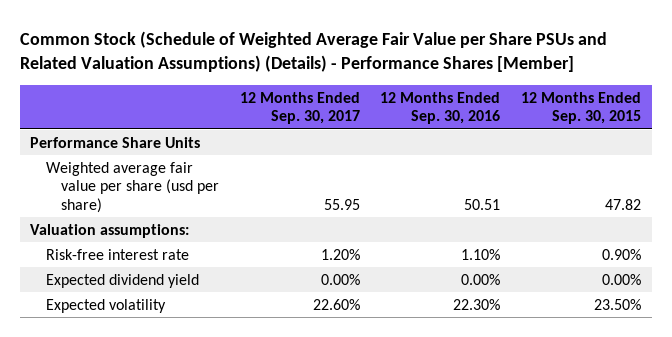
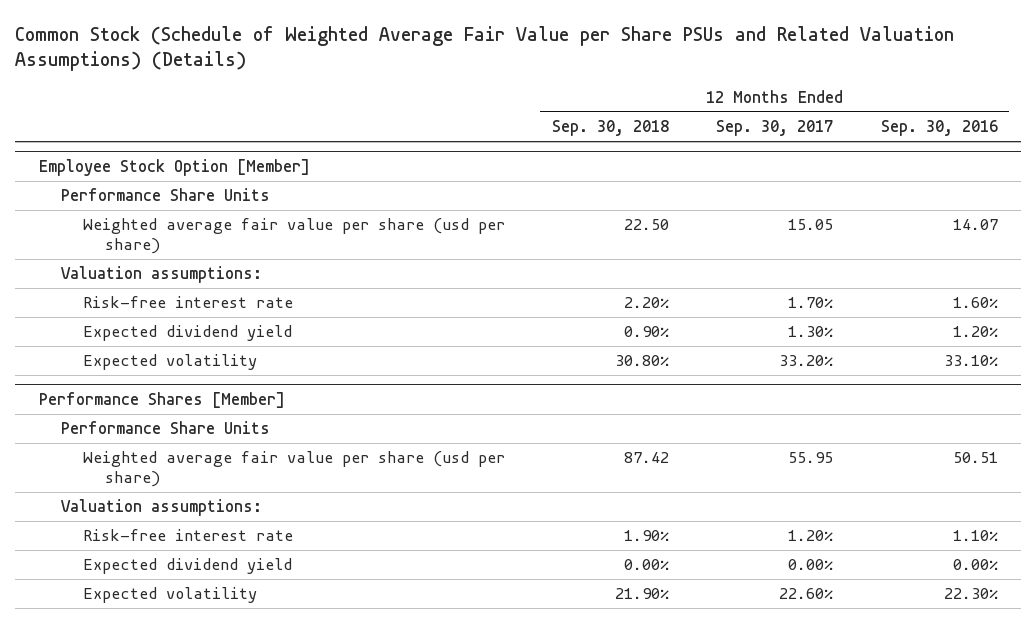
[20,30,608,73] Common Stock (Schedule of Weighted Average Fair Value per Share PSUs and Related Valuation Assumptions) (Details) - Performance Shares [Member] -> [15,25,955,72] Common Stock (Schedule of Weighted Average Fair Value per Share PSUs and Related Valuation Assumptions) (Details)
[521,91,642,125] 12 Months Ended Sep. 30, 2015 -> none
none -> [551,120,669,137] Sep. 30, 2018
none -> [38,159,310,177] Employee Stock Option [Member]
none -> [82,218,505,254] Weighted average fair value per share (usd per share)
none -> [60,266,262,284] Valuation assumptions:
none -> [82,296,293,309] Risk-free interest rate
none -> [82,325,292,342] Expected dividend yield
none -> [82,354,257,371] Expected volatility
none -> [38,392,285,409] Performance Shares [Member]
none -> [60,421,270,435] Performance Share Units

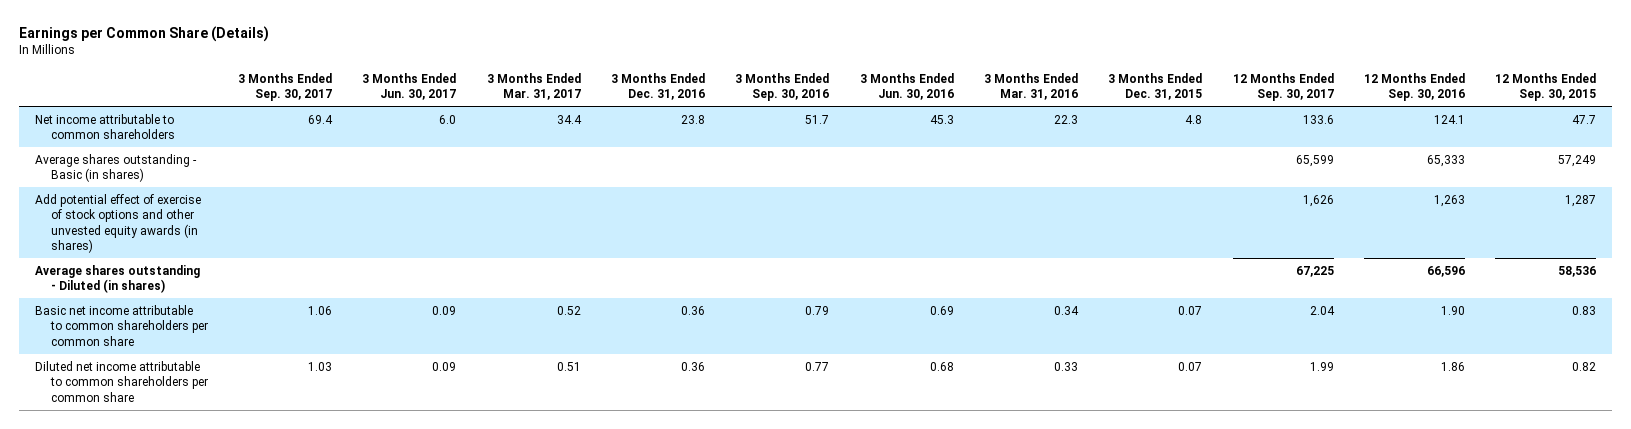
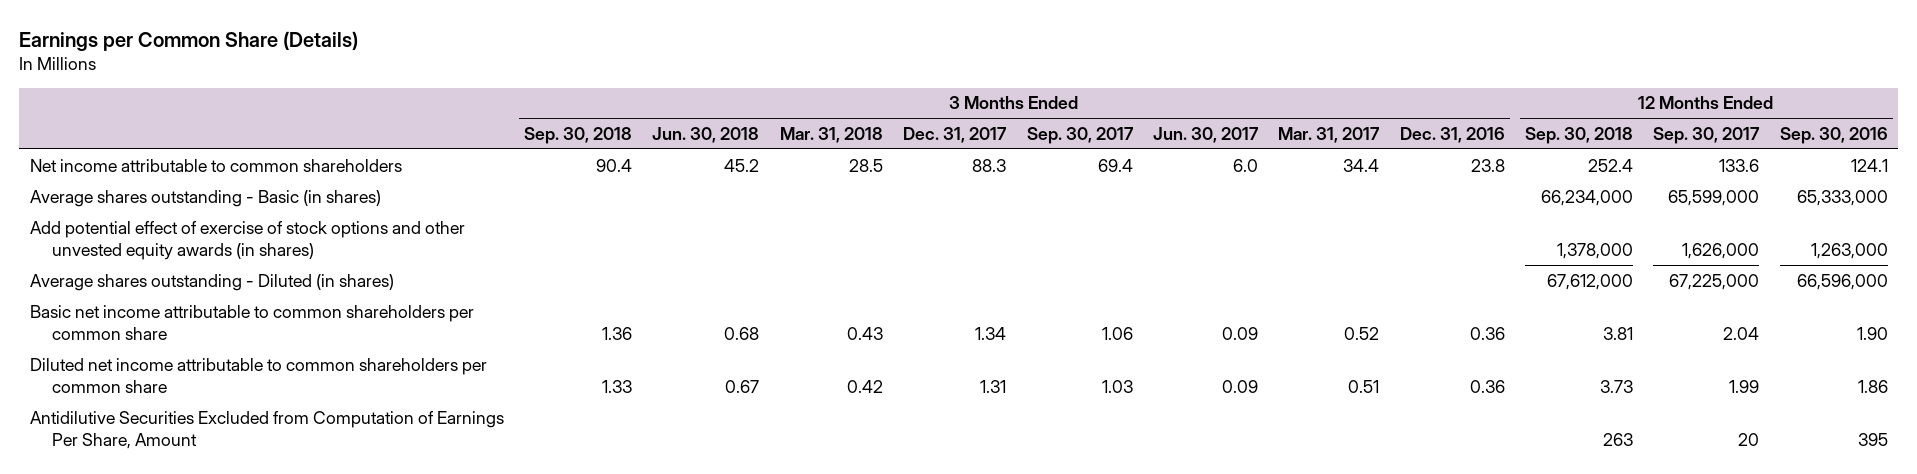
[735,72,830,102] 3 Months Ended Sep. 30, 2016 -> none
[859,72,954,101] 3 Months Ended Jun. 30, 2016 -> none
[984,72,1079,101] 3 Months Ended Mar. 31, 2016 -> none
[1108,72,1203,101] 3 Months Ended Dec. 31, 2015 -> none
[1495,72,1597,102] 12 Months Ended Sep. 30, 2015 -> none
none -> [523,126,632,144] Sep. 30, 2018
none -> [652,126,760,143] Jun. 30, 2018
none -> [779,126,883,143] Mar. 31, 2018
none -> [903,126,1008,143] Dec. 31, 2017
none -> [1525,126,1634,144] Sep. 30, 2018
[1295,154,1334,167] 65,599 -> [1668,189,1760,206] 65,599,000
[1427,154,1466,167] 65,333 -> [1796,189,1888,206] 65,333,000
[1302,194,1334,207] 1,626 -> [1682,242,1760,259] 1,626,000
[1434,194,1466,207] 1,263 -> [1810,242,1888,259] 1,263,000
[1295,265,1334,277] 67,225 -> [1669,273,1760,290] 67,225,000
[1427,265,1466,277] 66,596 -> [1796,273,1888,290] 66,596,000
none -> [29,410,504,449] Antidilutive Securities Excluded from Computation of Earnings Per Share, Amount

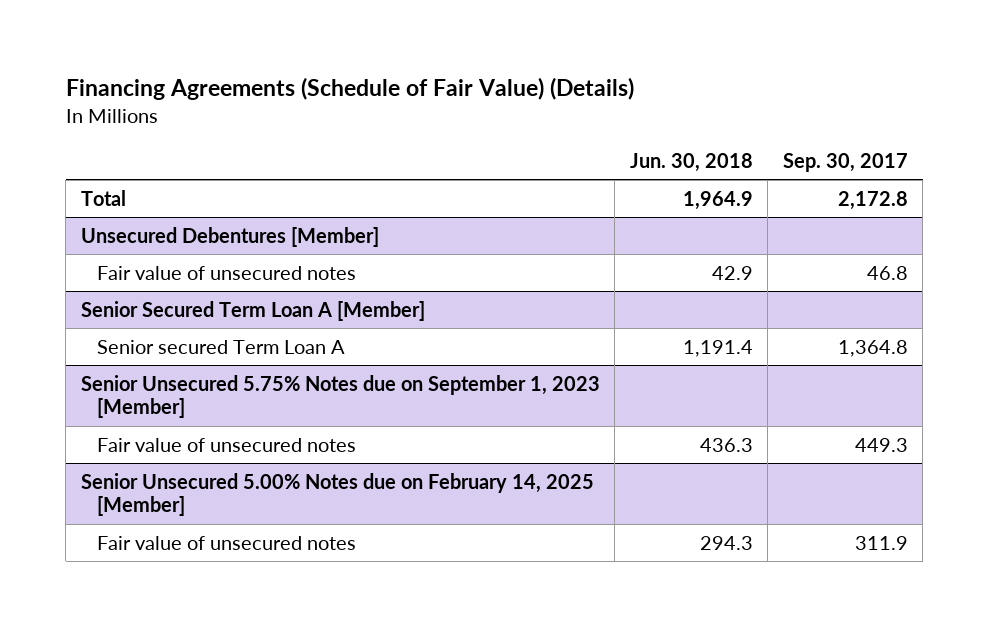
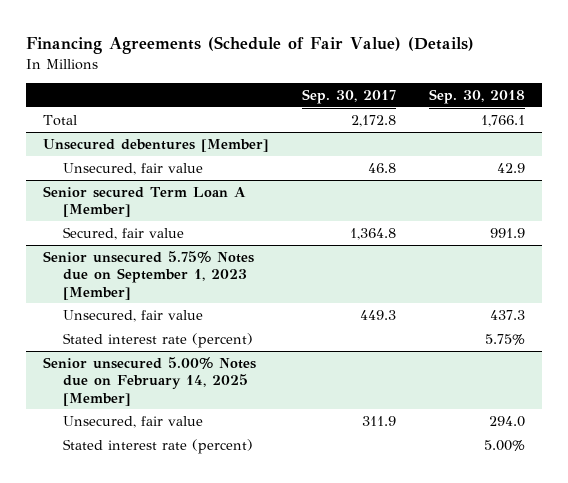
[629,152,753,172] Jun. 30, 2018 -> none
none -> [428,88,525,104] Sep. 30, 2018
[80,226,379,247] Unsecured Debentures [Member] -> [42,138,269,152] Unsecured debentures [Member]
[96,265,356,280] Fair value of unsecured notes -> [63,162,204,175] Unsecured, fair value
[80,300,425,321] Senior Secured Term Loan A [Member] -> [42,185,246,218] Senior secured Term Loan A [Member]
[96,339,345,354] Senior secured Term Loan A -> [63,226,185,240] Secured, fair value
[80,374,600,419] Senior Unsecured 5.75% Notes due on September 1, 2023 [Member] -> [42,250,254,300] Senior unsecured 5.75% Notes due on September 1, 2023 [Member]
[96,437,356,452] Fair value of unsecured notes -> [63,309,204,322] Unsecured, fair value
none -> [63,332,254,348] Stated interest rate (percent)
[80,472,594,517] Senior Unsecured 5.00% Notes due on February 14, 2025 [Member] -> [42,356,256,406] Senior unsecured 5.00% Notes due on February 14, 2025 [Member]
[96,535,356,550] Fair value of unsecured notes -> [63,415,204,428] Unsecured, fair value
none -> [63,438,254,454] Stated interest rate (percent)

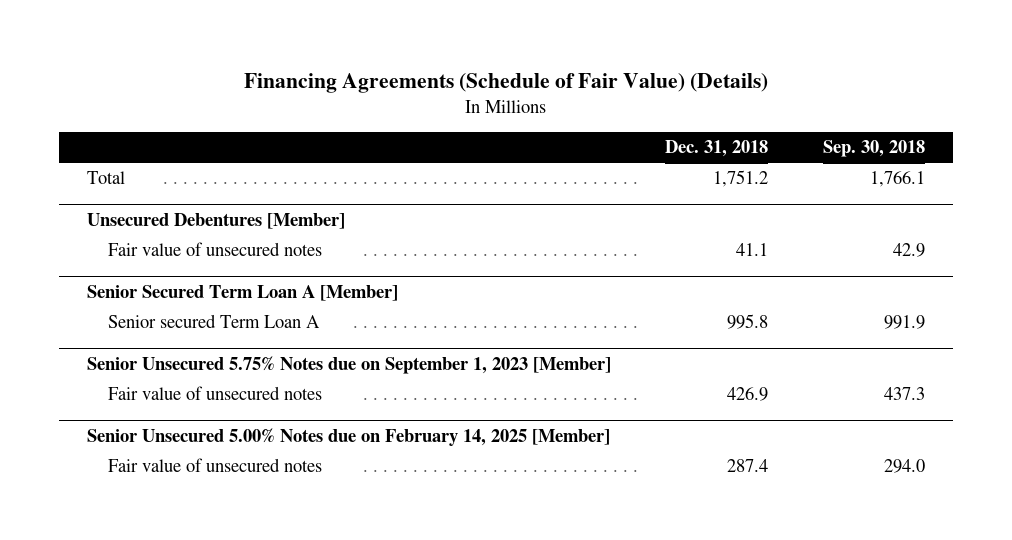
[301,88,396,104] Sep. 30, 2017 -> none
none -> [665,140,769,158] Dec. 31, 2018
[63,332,254,348] Stated interest rate (percent) -> none
[63,438,254,454] Stated interest rate (percent) -> none
[42,138,269,152] Unsecured debentures [Member] -> [86,213,345,230] Unsecured Debentures [Member]
[63,162,204,175] Unsecured, fair value -> [107,242,322,257] Fair value of unsecured notes
[42,185,246,218] Senior secured Term Loan A [Member] -> [86,285,398,302] Senior Secured Term Loan A [Member]
[63,226,185,240] Secured, fair value -> [107,314,320,329] Senior secured Term Loan A
[42,250,254,300] Senior unsecured 5.75% Notes due on September 1, 2023 [Member] -> [86,356,611,375] Senior Unsecured 5.75% Notes due on September 1, 2023 [Member]
[63,309,204,322] Unsecured, fair value -> [107,386,322,401] Fair value of unsecured notes
[42,356,256,406] Senior unsecured 5.00% Notes due on February 14, 2025 [Member] -> [86,428,610,447] Senior Unsecured 5.00% Notes due on February 14, 2025 [Member]
[63,415,204,428] Unsecured, fair value -> [107,458,322,473] Fair value of unsecured notes

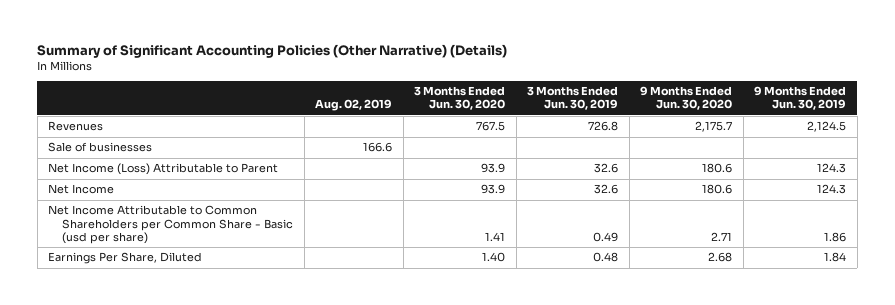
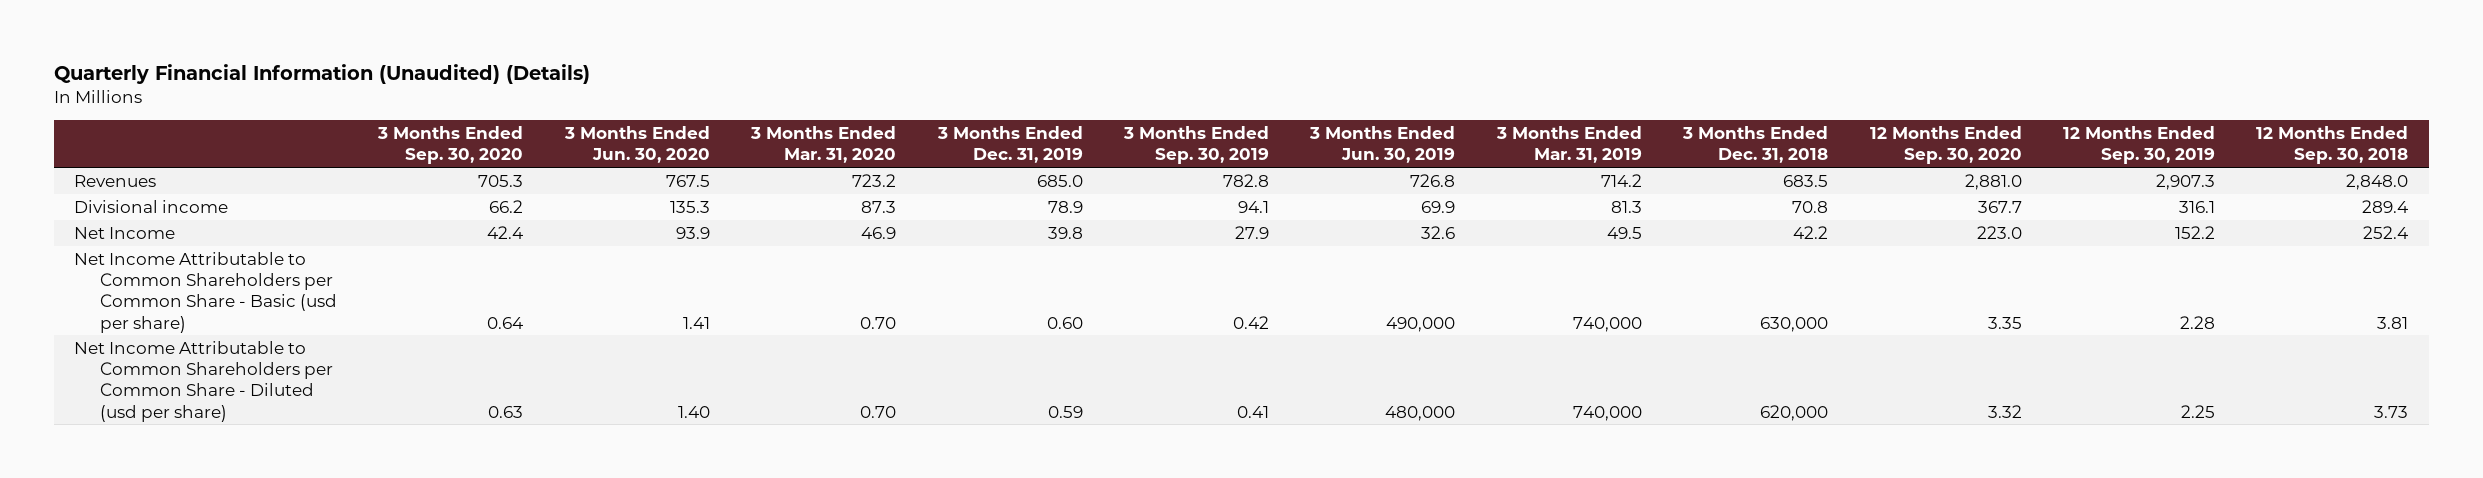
[37,43,508,58] Summary of Significant Accounting Policies (Other Narrative) (Details) -> [53,64,590,85] Quarterly Financial Information (Unaudited) (Details)
[315,99,393,112] Aug. 02, 2019 -> none
[640,86,733,111] 9 Months Ended Jun. 30, 2020 -> none
[754,86,847,111] 9 Months Ended Jun. 30, 2019 -> none
none -> [377,126,524,165] 3 Months Ended Sep. 30, 2020
none -> [750,126,897,164] 3 Months Ended Mar. 31, 2020
none -> [936,126,1083,164] 3 Months Ended Dec. 31, 2019
none -> [1123,126,1270,165] 3 Months Ended Sep. 30, 2019
none -> [1495,126,1642,164] 3 Months Ended Mar. 31, 2019
none -> [1682,126,1829,164] 3 Months Ended Dec. 31, 2018
none -> [1869,126,2022,165] 12 Months Ended Sep. 30, 2020
none -> [2062,126,2215,165] 12 Months Ended Sep. 30, 2019
none -> [2256,126,2409,165] 12 Months Ended Sep. 30, 2018
[48,142,153,153] Sale of businesses -> none
[48,163,279,176] Net Income (Loss) Attributable to Parent -> none
none -> [74,199,229,213] Divisional income
[593,231,619,242] 0.49 -> [1386,316,1456,332] 490,000
[48,252,203,265] Earnings Per Share, Diluted -> [74,340,334,422] Net Income Attributable to Common Shareholders per Common Share - Diluted (usd per share)
[593,252,619,263] 0.48 -> [1385,405,1456,421] 480,000

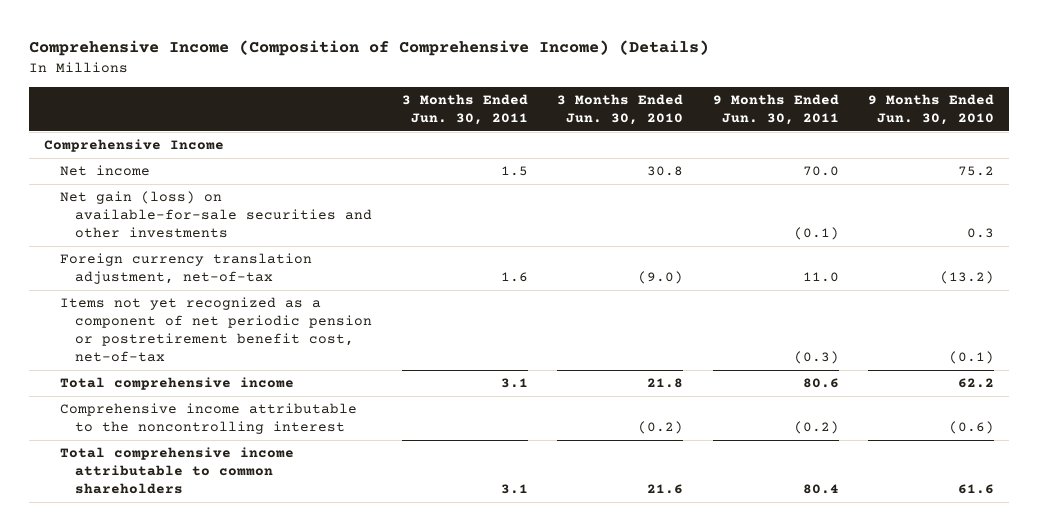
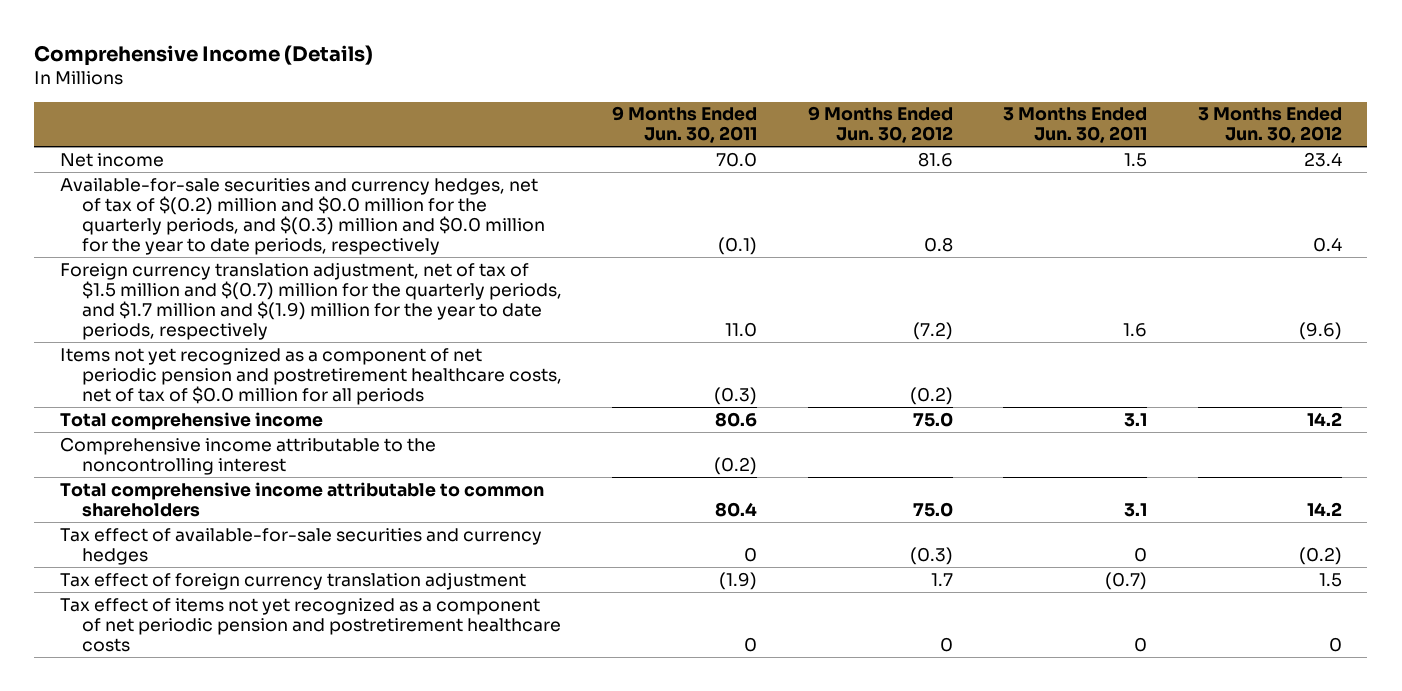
[29,40,710,57] Comprehensive Income (Composition of Comprehensive Income) (Details) -> [34,45,374,67] Comprehensive Income (Details)
[557,93,684,125] 3 Months Ended Jun. 30, 2010 -> none
[867,93,994,125] 9 Months Ended Jun. 30, 2010 -> none
none -> [807,106,953,144] 9 Months Ended Jun. 30, 2012
none -> [1198,107,1343,144] 3 Months Ended Jun. 30, 2012
[44,139,225,153] Comprehensive Income -> none
[59,191,373,239] Net gain (loss) on available-for-sale securities and other investments -> [59,177,545,255] Available-for-sale securities and currency hedges, net of tax of $(0.2) million and $0.0 million for the quarterly periods, and $(0.3) million and $0.0 million for the year to date periods, respectively
[59,253,312,285] Foreign currency translation adjustment, net-of-tax -> [59,261,562,340] Foreign currency translation adjustment, net of tax of $1.5 million and $(0.7) million for the quarterly periods, and $1.7 million and $(1.9) million for the year to date periods, respectively
[59,297,373,363] Items not yet recognized as a component of net periodic pension or postretirement benefit cost, net-of-tax -> [59,347,562,405] Items not yet recognized as a component of net periodic pension and postretirement healthcare costs, net of tax of $0.0 million for all periods
none -> [59,527,542,565] Tax effect of available-for-sale securities and currency hedges
none -> [59,571,526,590] Tax effect of foreign currency translation adjustment
none -> [59,597,561,652] Tax effect of items not yet recognized as a component of net periodic pension and postretirement healthcare costs

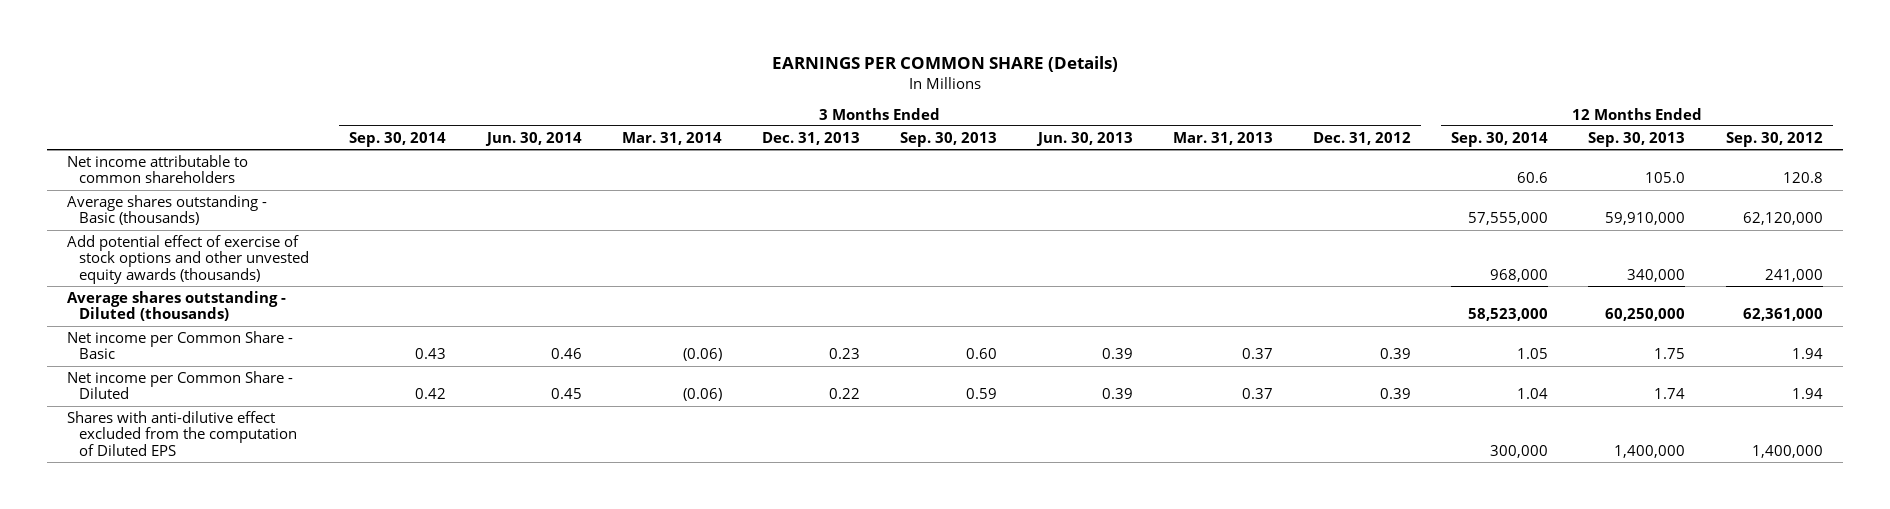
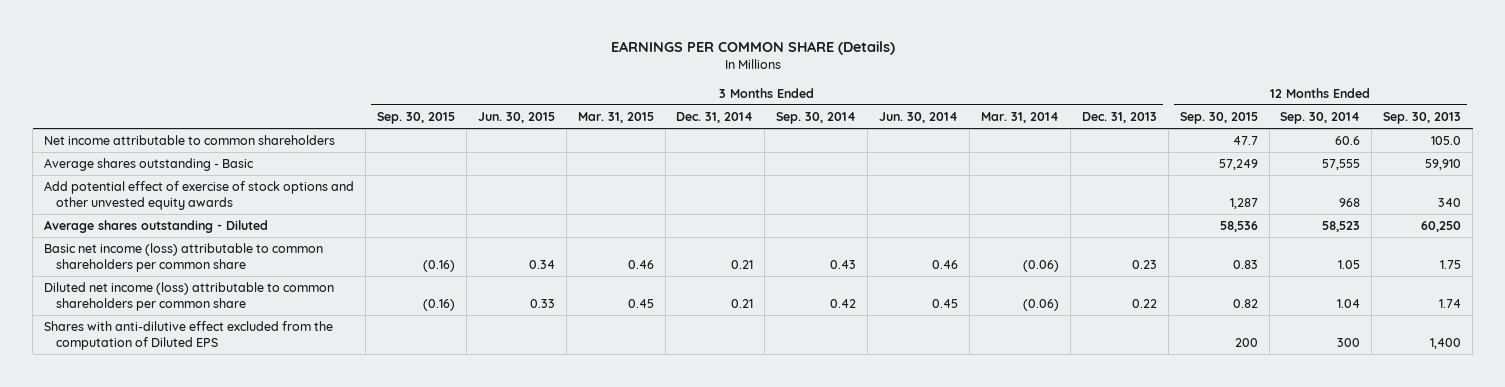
[900,131,998,147] Sep. 30, 2013 -> none
[1035,131,1133,146] Jun. 30, 2013 -> none
[1172,131,1273,145] Mar. 31, 2013 -> none
[1312,131,1411,145] Dec. 31, 2012 -> none
[1725,131,1823,147] Sep. 30, 2012 -> none
none -> [376,112,455,125] Sep. 30, 2015
none -> [477,112,555,124] Jun. 30, 2015
none -> [577,112,654,124] Mar. 31, 2015
none -> [676,112,754,124] Dec. 31, 2014
none -> [1179,112,1258,125] Sep. 30, 2015
[67,194,268,226] Average shares outstanding - Basic (thousands) -> [44,158,255,172] Average shares outstanding - Basic
[1468,212,1549,226] 57,555,000 -> [1322,159,1361,171] 57,555
[1605,212,1686,226] 59,910,000 -> [1425,159,1462,171] 59,910
[67,234,310,284] Add potential effect of exercise of stock options and other unvested equity awards (thousands) -> [44,181,355,211] Add potential effect of exercise of stock options and other unvested equity awards
[1490,268,1549,282] 968,000 -> [1339,198,1361,208] 968
[1627,268,1686,282] 340,000 -> [1438,198,1462,208] 340
[67,290,287,322] Average shares outstanding - Diluted (thousands) -> [44,220,269,234] Average shares outstanding - Diluted
[1468,308,1549,322] 58,523,000 -> [1322,221,1361,233] 58,523
[1605,308,1686,322] 60,250,000 -> [1421,221,1462,233] 60,250
[67,330,294,360] Net income per Common Share - Basic -> [44,243,324,273] Basic net income (loss) attributable to common shareholders per common share
[67,370,294,400] Net income per Common Share - Diluted -> [44,282,335,312] Diluted net income (loss) attributable to common shareholders per common share
[1490,444,1549,458] 300,000 -> [1337,338,1361,348] 300
[1614,444,1686,458] 1,400,000 -> [1430,338,1462,350] 1,400

